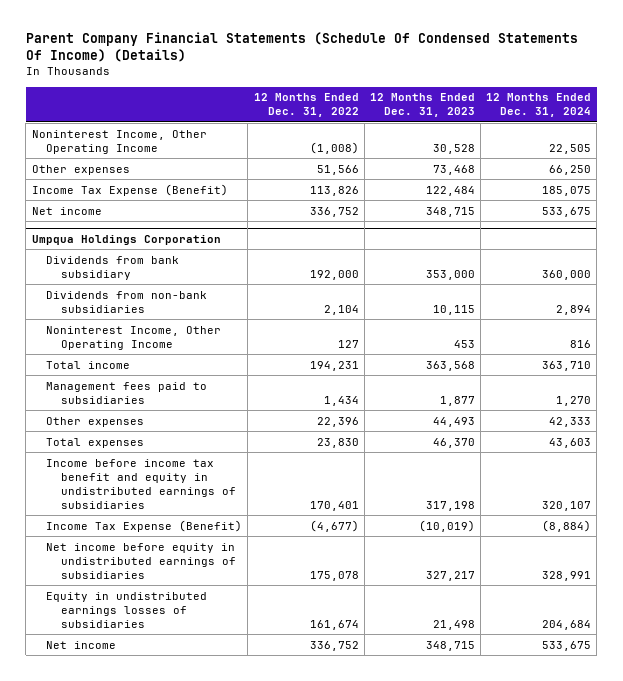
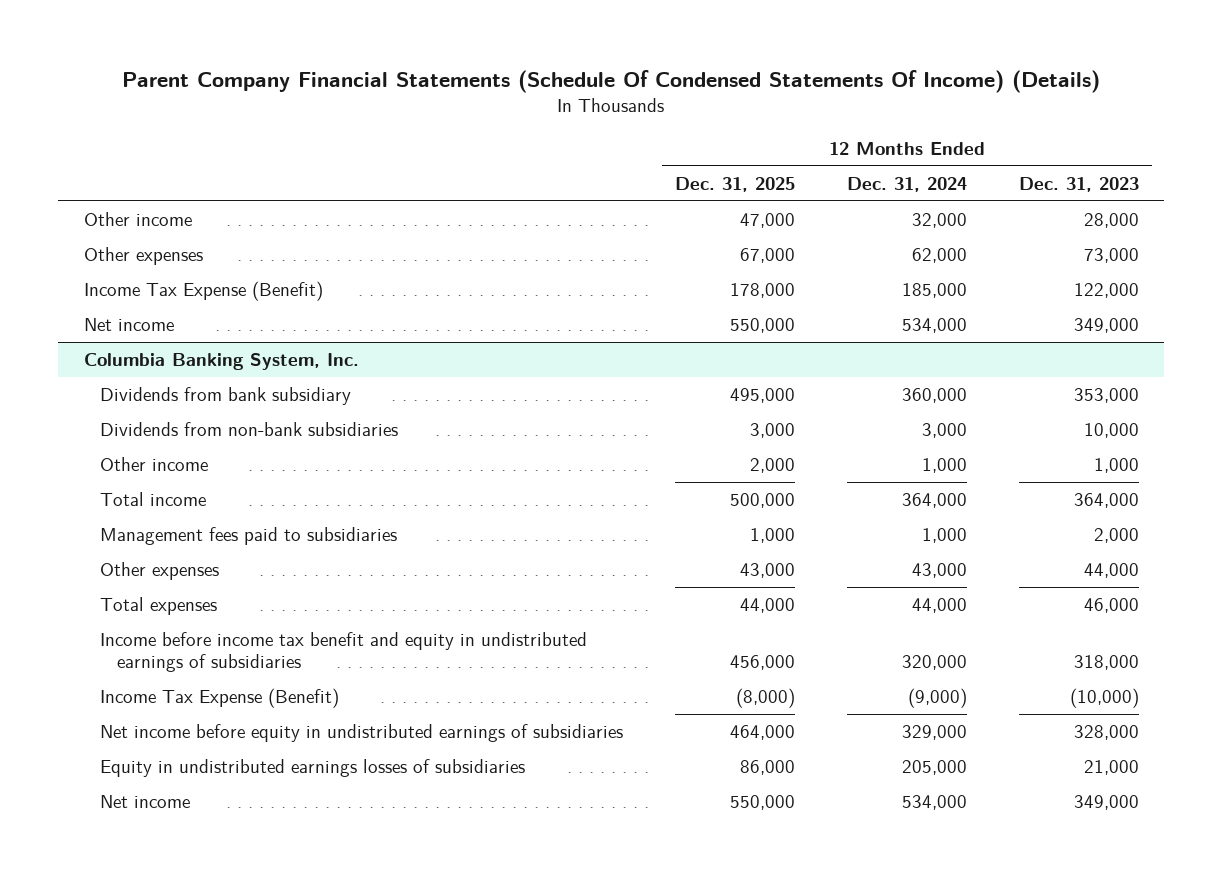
[253,93,359,118] 12 Months Ended Dec. 31, 2022 -> none
none -> [675,177,796,193] Dec. 31, 2025
[31,129,207,154] Noninterest Income, Other Operating Income -> [83,212,192,227] Other income
[432,143,475,154] 30,528 -> [1083,213,1139,229] 28,000
[549,143,592,154] 22,505 -> [911,213,967,229] 32,000
[432,164,475,175] 73,468 -> [1083,248,1139,264] 73,000
[549,164,592,175] 66,250 -> [911,248,967,264] 62,000
[425,185,475,196] 122,484 -> [1073,283,1139,299] 122,000
[542,185,592,196] 185,075 -> [901,283,967,299] 185,000
[425,206,475,217] 348,715 -> [1073,318,1139,334] 349,000
[542,206,592,217] 533,675 -> [901,318,967,334] 534,000
[31,234,221,245] Umpqua Holdings Corporation -> [83,353,359,371] Columbia Banking System, Inc.
[432,304,475,315] 10,115 -> [1083,423,1139,439] 10,000
[556,304,592,315] 2,894 -> [921,423,967,439] 3,000
[46,325,222,350] Noninterest Income, Other Operating Income -> [100,457,209,472] Other income
[453,339,475,348] 453 -> [1093,458,1139,474] 1,000
[570,339,592,348] 816 -> [921,458,967,474] 1,000
[425,360,475,371] 363,568 -> [1073,493,1139,509] 364,000
[542,360,592,371] 363,710 -> [901,493,967,509] 364,000
[439,395,475,406] 1,877 -> [1093,528,1139,544] 2,000
[556,395,592,406] 1,270 -> [921,528,967,544] 1,000
[432,416,475,427] 44,493 -> [1083,563,1139,579] 44,000
[549,416,592,427] 42,333 -> [911,563,967,579] 43,000
[432,437,475,448] 46,370 -> [1083,598,1139,614] 46,000
[549,437,592,448] 43,603 -> [911,598,967,614] 44,000
[425,501,475,512] 317,198 -> [1073,654,1139,670] 318,000
[542,501,592,512] 320,107 -> [901,654,967,670] 320,000
[418,519,475,532] (10,019) -> [1069,688,1139,709] (10,000)
[542,519,592,532] (8,884) -> [907,688,967,709] (9,000)
[425,570,475,581] 327,217 -> [1073,725,1139,741] 328,000
[542,570,592,581] 328,991 -> [901,725,967,741] 329,000
[432,619,475,630] 21,498 -> [1083,760,1139,776] 21,000
[542,619,592,630] 204,684 -> [901,760,967,776] 205,000
[425,640,475,651] 348,715 -> [1073,795,1139,811] 349,000
[542,640,592,651] 533,675 -> [901,795,967,811] 534,000

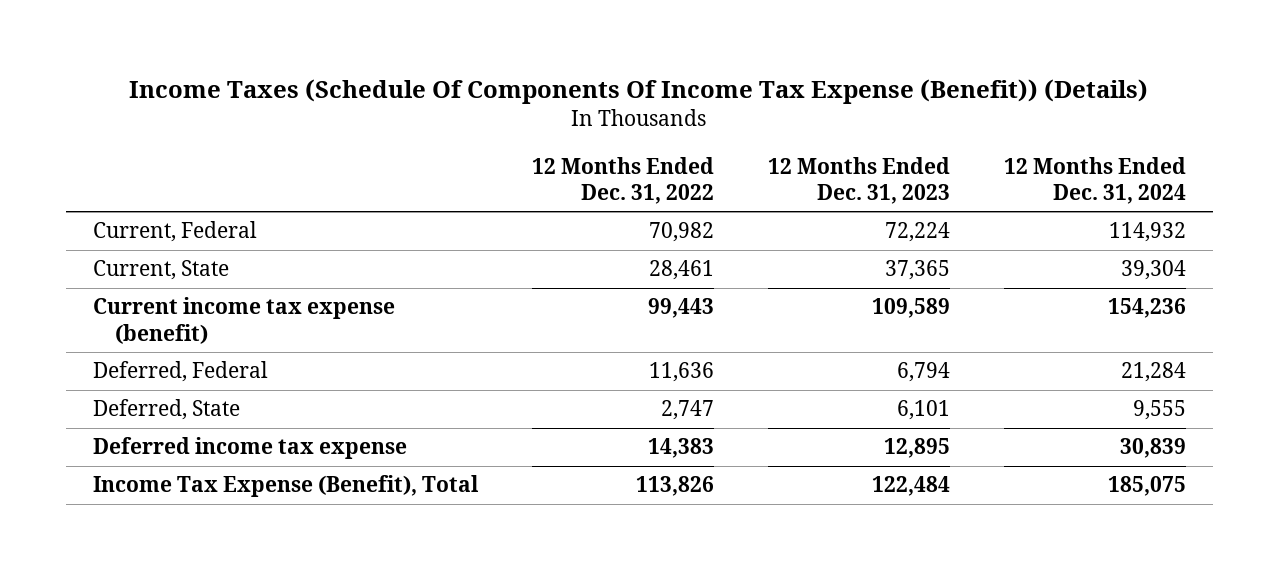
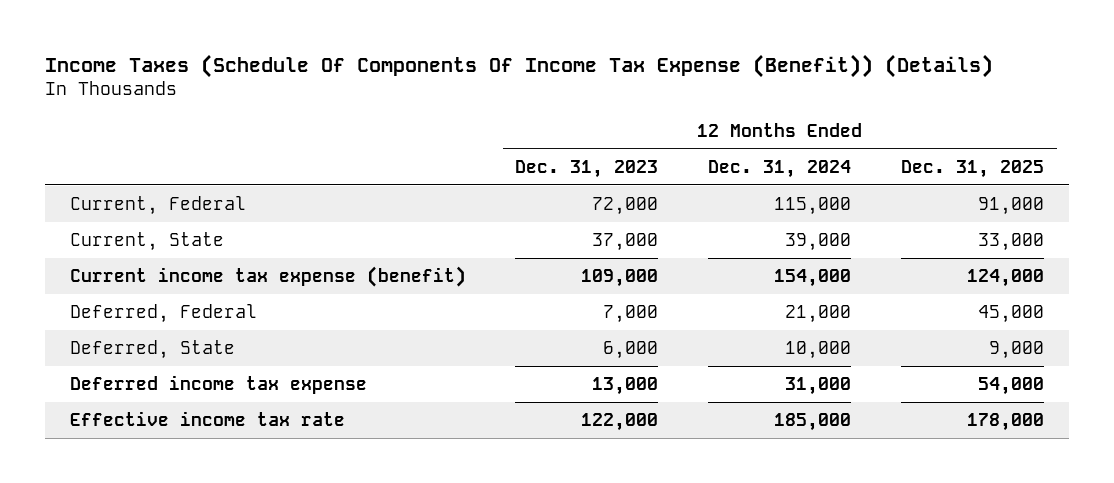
[531,156,714,204] 12 Months Ended Dec. 31, 2022 -> none
none -> [901,160,1045,179] Dec. 31, 2025
[884,222,950,243] 72,224 -> [592,197,659,216] 72,000
[1108,222,1186,243] 114,932 -> [774,197,852,216] 115,000
[884,260,950,281] 37,365 -> [592,233,659,252] 37,000
[1120,260,1186,281] 39,304 -> [785,233,852,252] 39,000
[871,298,950,319] 109,589 -> [581,269,659,288] 109,000
[1107,298,1186,319] 154,236 -> [774,269,852,288] 154,000
[896,362,950,383] 6,794 -> [603,305,659,324] 7,000
[1120,362,1186,383] 21,284 -> [785,305,852,324] 21,000
[896,400,950,421] 6,101 -> [603,341,659,360] 6,000
[1132,400,1186,421] 9,555 -> [785,341,852,360] 10,000
[883,438,950,459] 12,895 -> [592,377,659,396] 13,000
[1119,438,1186,459] 30,839 -> [785,377,852,396] 31,000
[93,475,480,498] Income Tax Expense (Benefit), Total -> [69,411,345,427] Effective income tax rate
[871,476,950,497] 122,484 -> [581,413,659,432] 122,000
[1107,476,1186,497] 185,075 -> [774,413,852,432] 185,000

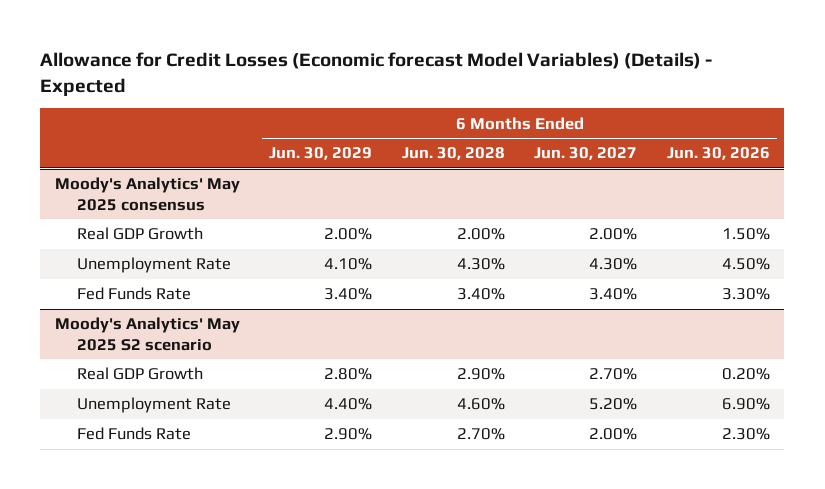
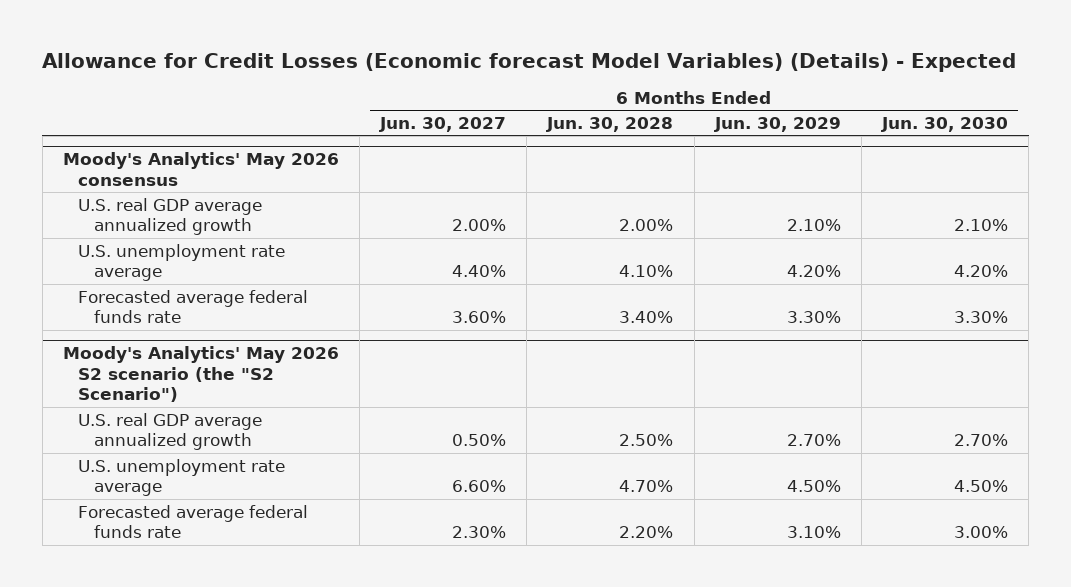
[666,147,770,161] Jun. 30, 2026 -> none
none -> [881,116,1009,132] Jun. 30, 2030
[55,177,241,211] Moody's Analytics' May 2025 consensus -> [62,151,339,186] Moody's Analytics' May 2026 consensus
[76,227,203,241] Real GDP Growth -> [78,197,263,236] U.S. real GDP average annualized growth
[324,228,373,241] 2.00% -> [786,219,841,232] 2.10%
[76,257,231,274] Unemployment Rate -> [78,243,286,282] U.S. unemployment rate average
[324,258,373,271] 4.10% -> [786,265,841,278] 4.20%
[456,258,505,271] 4.30% -> [619,265,674,278] 4.10%
[589,258,638,271] 4.30% -> [452,265,507,278] 4.40%
[76,287,191,301] Fed Funds Rate -> [78,289,309,324] Forecasted average federal funds rate
[324,288,373,301] 3.40% -> [786,311,841,324] 3.30%
[589,288,638,301] 3.40% -> [452,311,507,324] 3.60%
[55,317,241,351] Moody's Analytics' May 2025 S2 scenario -> [62,345,339,403] Moody's Analytics' May 2026 S2 scenario (the "S2 Scenario")
[76,367,203,381] Real GDP Growth -> [78,412,263,451] U.S. real GDP average annualized growth
[324,368,373,381] 2.80% -> [786,434,841,447] 2.70%
[456,368,505,381] 2.90% -> [619,434,674,447] 2.50%
[589,368,638,381] 2.70% -> [452,434,507,447] 0.50%
[76,397,231,414] Unemployment Rate -> [78,458,286,497] U.S. unemployment rate average
[324,398,373,411] 4.40% -> [786,480,841,493] 4.50%
[456,398,505,411] 4.60% -> [619,480,674,493] 4.70%
[589,398,638,411] 5.20% -> [452,480,507,493] 6.60%
[76,427,191,441] Fed Funds Rate -> [78,504,309,539] Forecasted average federal funds rate
[324,428,373,441] 2.90% -> [786,526,841,539] 3.10%
[456,428,505,441] 2.70% -> [619,526,674,539] 2.20%
[589,428,638,441] 2.00% -> [452,526,507,539] 2.30%

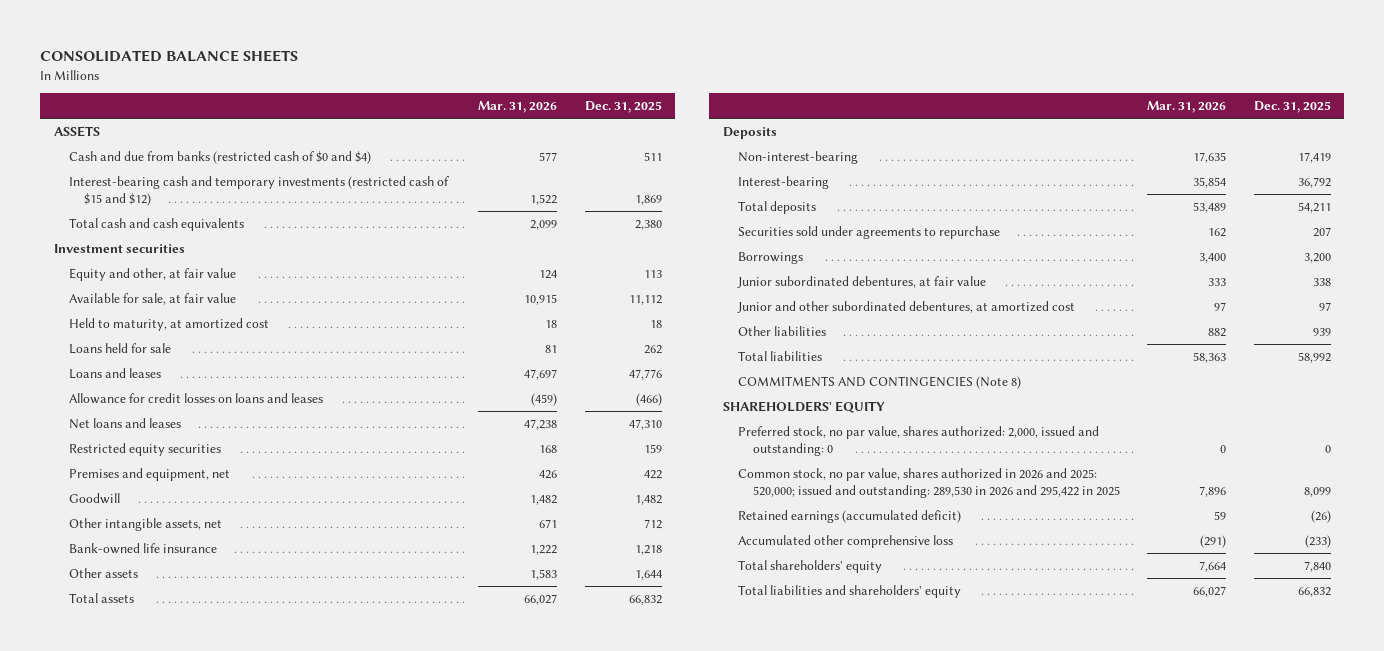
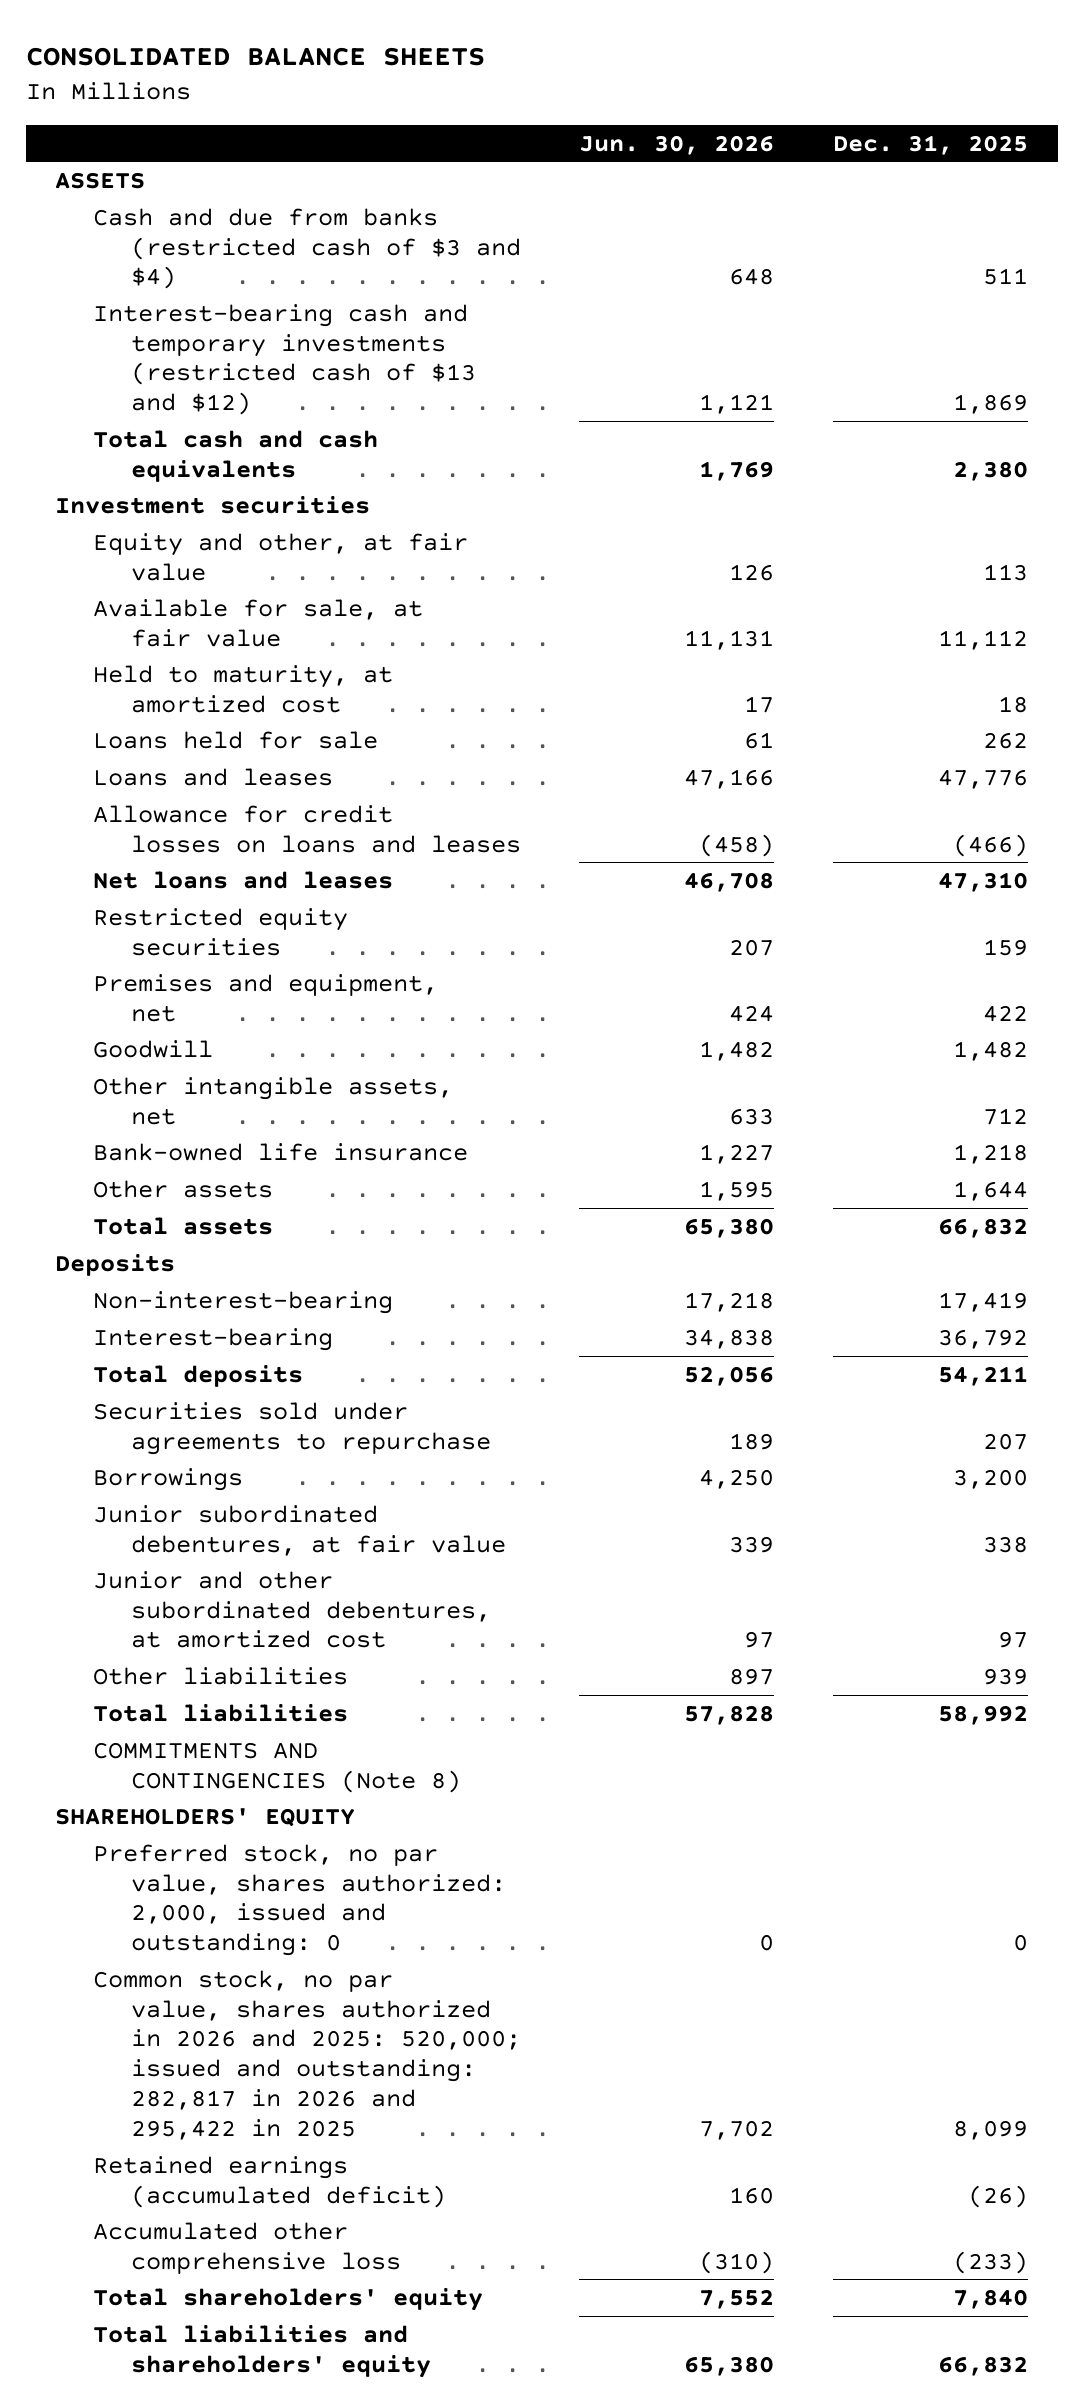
[478,101,558,114] Mar. 31, 2026 -> none
none -> [579,134,775,155] Jun. 30, 2026
[68,150,371,164] Cash and due from banks (restricted cash of $0 and $4) -> [92,207,521,290] Cash and due from banks (restricted cash of $3 and $4)
[68,175,449,206] Interest-bearing cash and temporary investments (restricted cash of $15 and $12) -> [92,303,476,416] Interest-bearing cash and temporary investments (restricted cash of $13 and $12)
[737,467,1121,498] Common stock, no par value, shares authorized in 2026 and 2025: 520,000; issued and outstanding: 289,530 in 2026 and 295,422 in 2025 -> [92,1969,521,2141] Common stock, no par value, shares authorized in 2026 and 2025: 520,000; issued and outstanding: 282,817 in 2026 and 295,422 in 2025

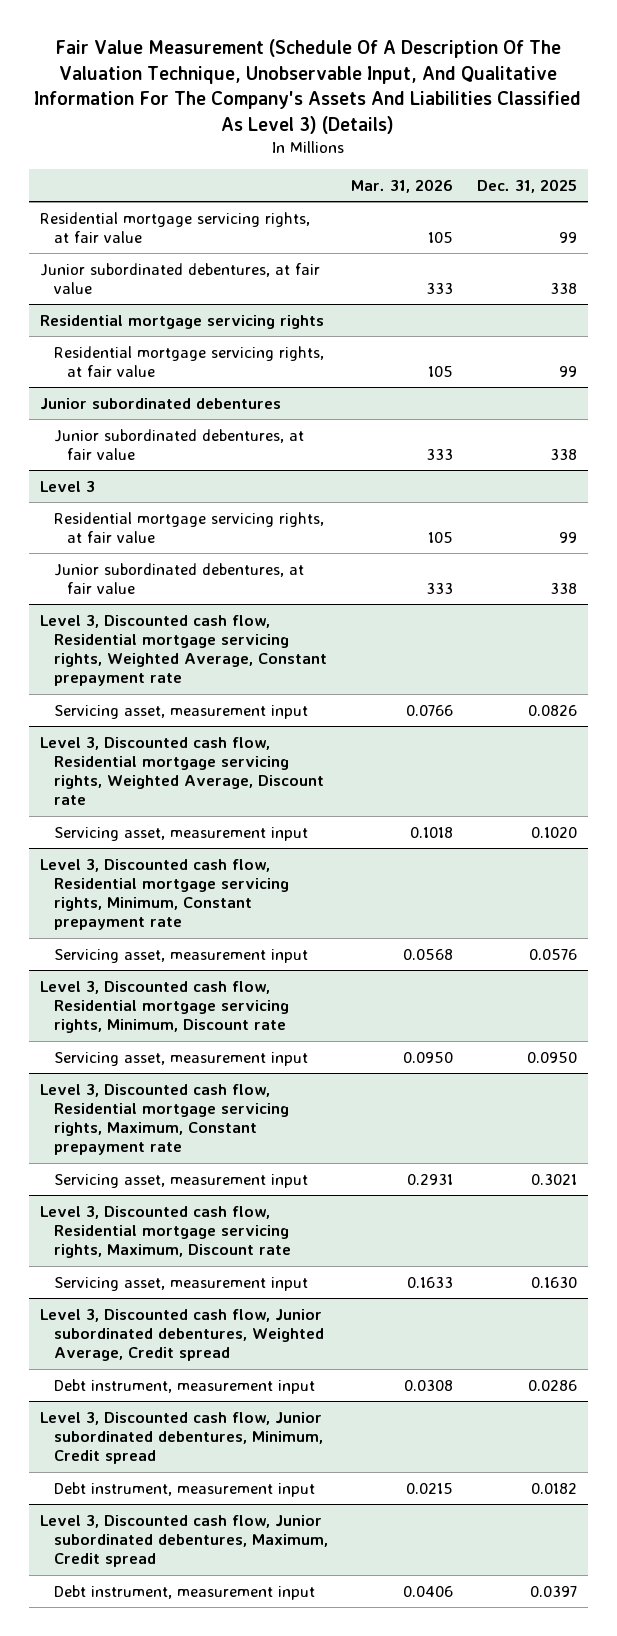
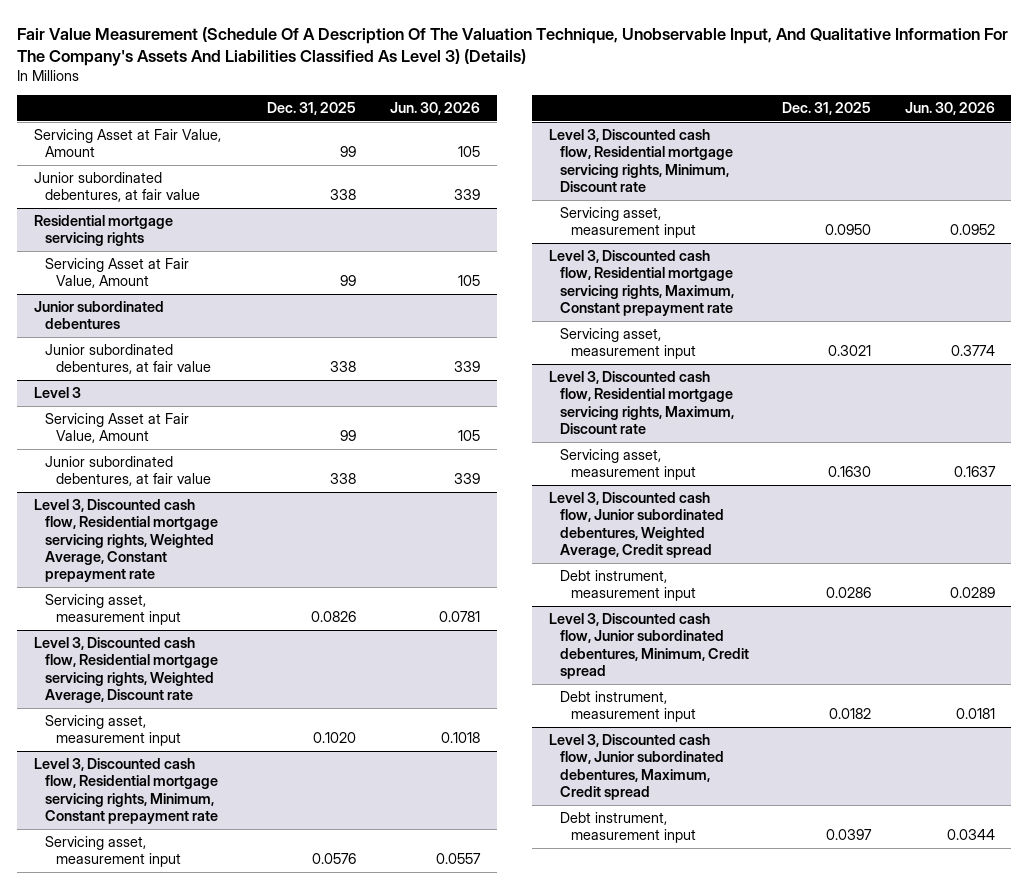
[351,178,454,193] Mar. 31, 2026 -> none
none -> [389,102,480,116] Jun. 30, 2026
[40,211,311,243] Residential mortgage servicing rights, at fair value -> [34,129,222,158] Servicing Asset at Fair Value, Amount
[53,345,324,377] Residential mortgage servicing rights, at fair value -> [44,258,189,289] Servicing Asset at Fair Value, Amount
[53,511,324,543] Residential mortgage servicing rights, at fair value -> [44,413,189,444] Servicing Asset at Fair Value, Amount

